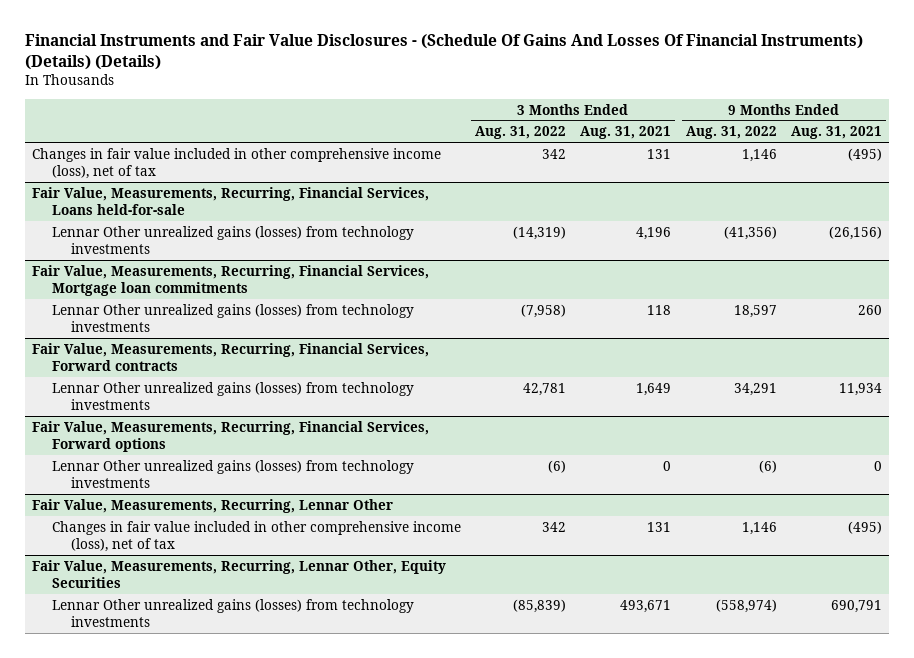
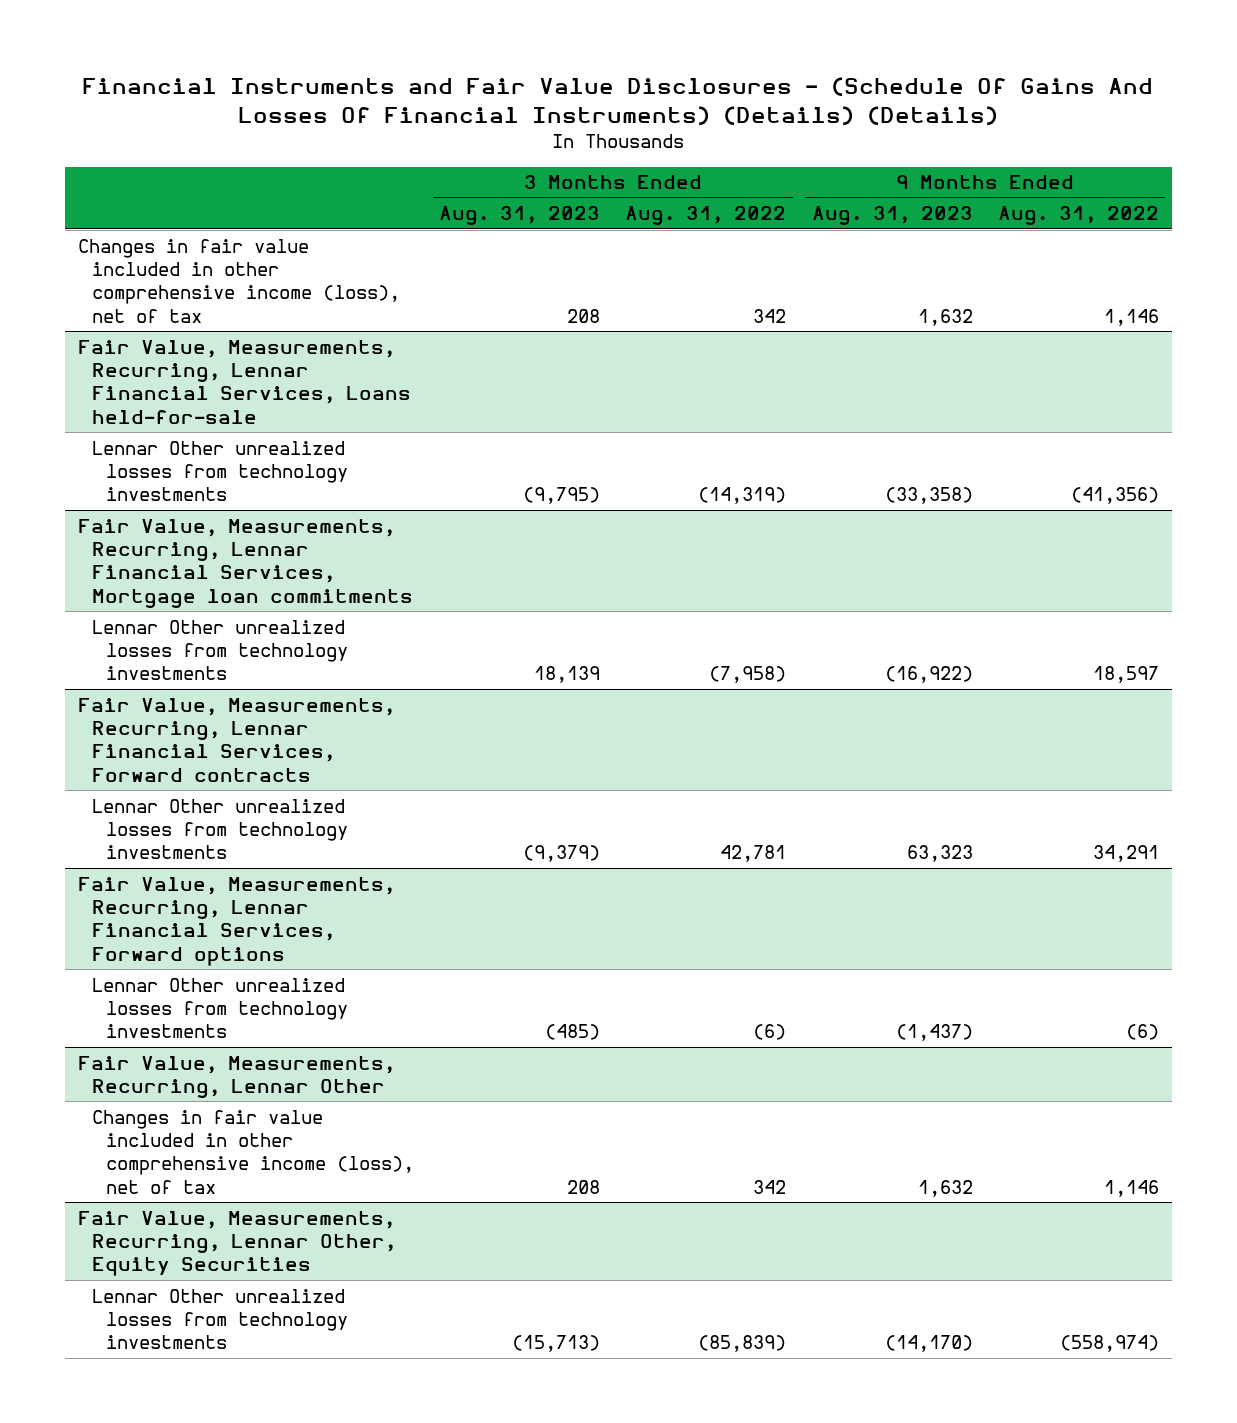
[580,126,672,140] Aug. 31, 2021 -> none
[791,126,883,140] Aug. 31, 2021 -> none
none -> [439,206,601,226] Aug. 31, 2023
none -> [811,206,973,226] Aug. 31, 2023
[32,186,430,215] Fair Value, Measurements, Recurring, Financial Services, Loans held-for-sale -> [77,339,411,424] Fair Value, Measurements, Recurring, Lennar Financial Services, Loans held-for-sale
[51,225,414,254] Lennar Other unrealized gains (losses) from technology investments -> [91,440,348,502] Lennar Other unrealized losses from technology investments
[32,264,430,296] Fair Value, Measurements, Recurring, Financial Services, Mortgage loan commitments -> [77,518,413,608] Fair Value, Measurements, Recurring, Lennar Financial Services, Mortgage loan commitments
[51,303,414,332] Lennar Other unrealized gains (losses) from technology investments -> [91,619,348,681] Lennar Other unrealized losses from technology investments
[32,342,430,371] Fair Value, Measurements, Recurring, Financial Services, Forward contracts -> [77,697,395,782] Fair Value, Measurements, Recurring, Lennar Financial Services, Forward contracts
[51,381,414,410] Lennar Other unrealized gains (losses) from technology investments -> [91,798,348,860] Lennar Other unrealized losses from technology investments
[32,420,430,452] Fair Value, Measurements, Recurring, Financial Services, Forward options -> [77,876,395,966] Fair Value, Measurements, Recurring, Lennar Financial Services, Forward options
[51,459,414,488] Lennar Other unrealized gains (losses) from technology investments -> [91,977,348,1039] Lennar Other unrealized losses from technology investments
[51,598,414,627] Lennar Other unrealized gains (losses) from technology investments -> [91,1288,348,1350] Lennar Other unrealized losses from technology investments

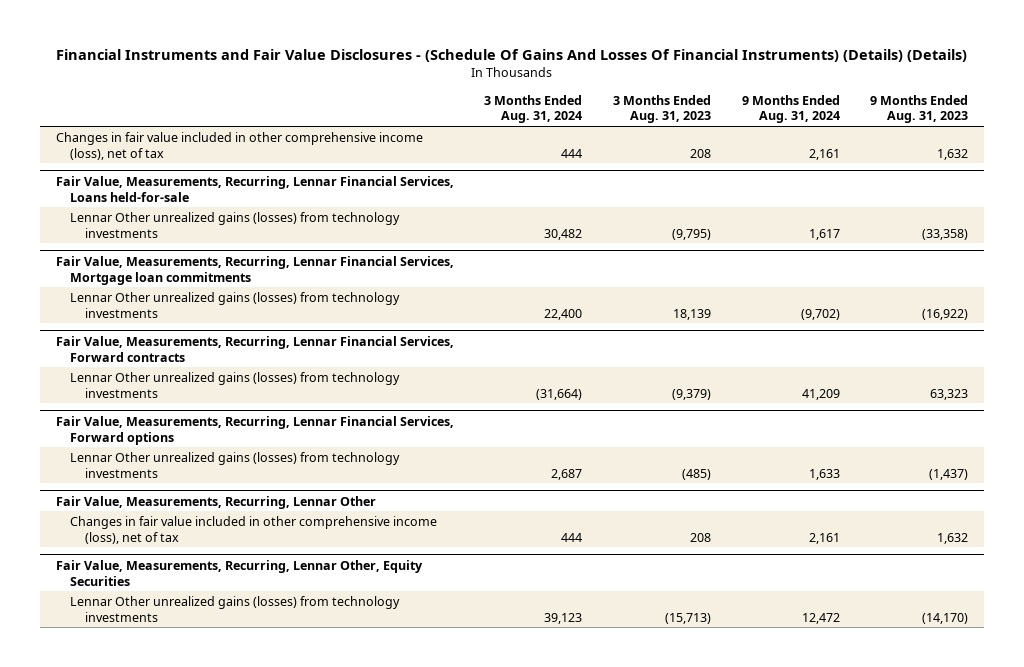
[625,206,787,226] Aug. 31, 2022 -> none
[998,206,1160,226] Aug. 31, 2022 -> none
none -> [484,94,583,124] 3 Months Ended Aug. 31, 2024
none -> [741,94,840,124] 9 Months Ended Aug. 31, 2024
[91,440,348,502] Lennar Other unrealized losses from technology investments -> [70,211,401,238] Lennar Other unrealized gains (losses) from technology investments
[91,619,348,681] Lennar Other unrealized losses from technology investments -> [70,291,401,318] Lennar Other unrealized gains (losses) from technology investments
[91,798,348,860] Lennar Other unrealized losses from technology investments -> [70,371,401,398] Lennar Other unrealized gains (losses) from technology investments
[91,977,348,1039] Lennar Other unrealized losses from technology investments -> [70,451,401,478] Lennar Other unrealized gains (losses) from technology investments
[91,1288,348,1350] Lennar Other unrealized losses from technology investments -> [70,595,401,622] Lennar Other unrealized gains (losses) from technology investments

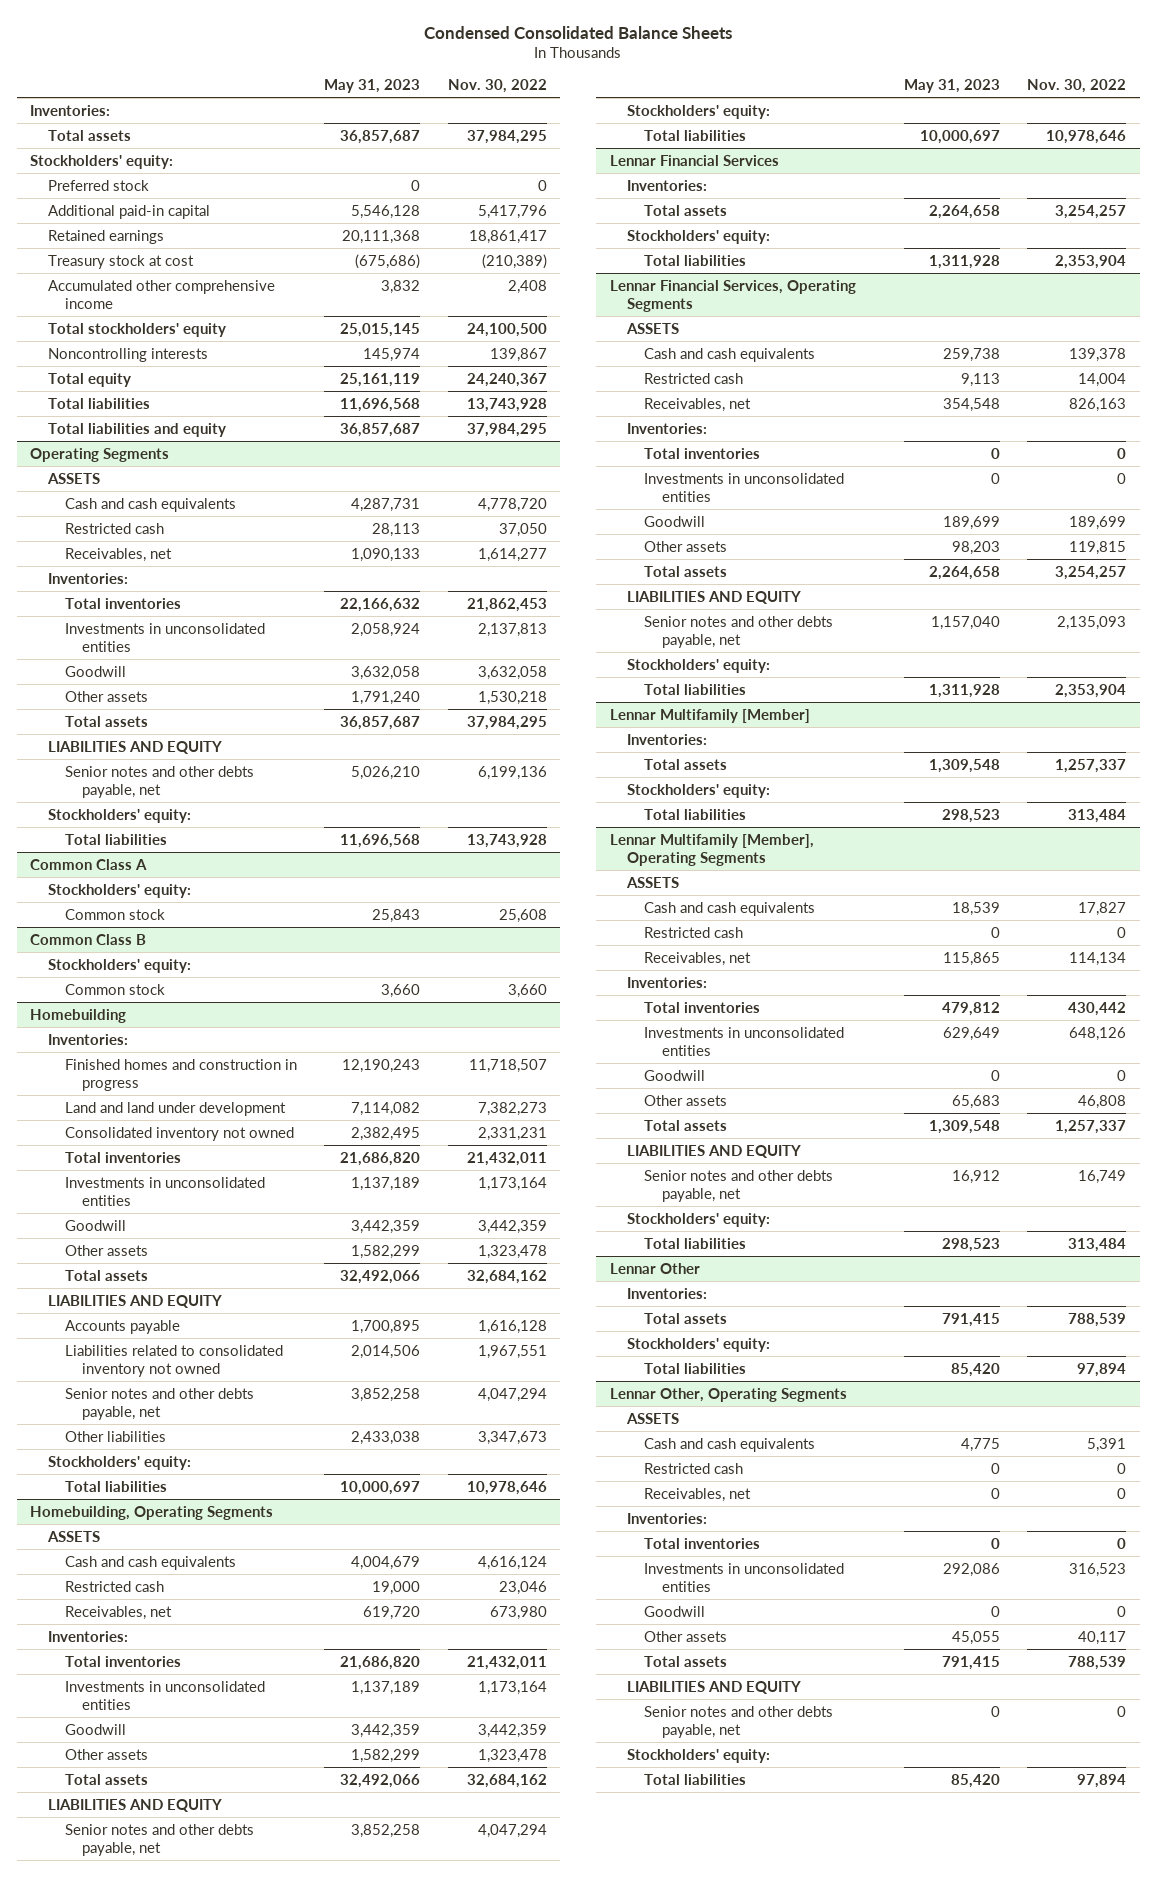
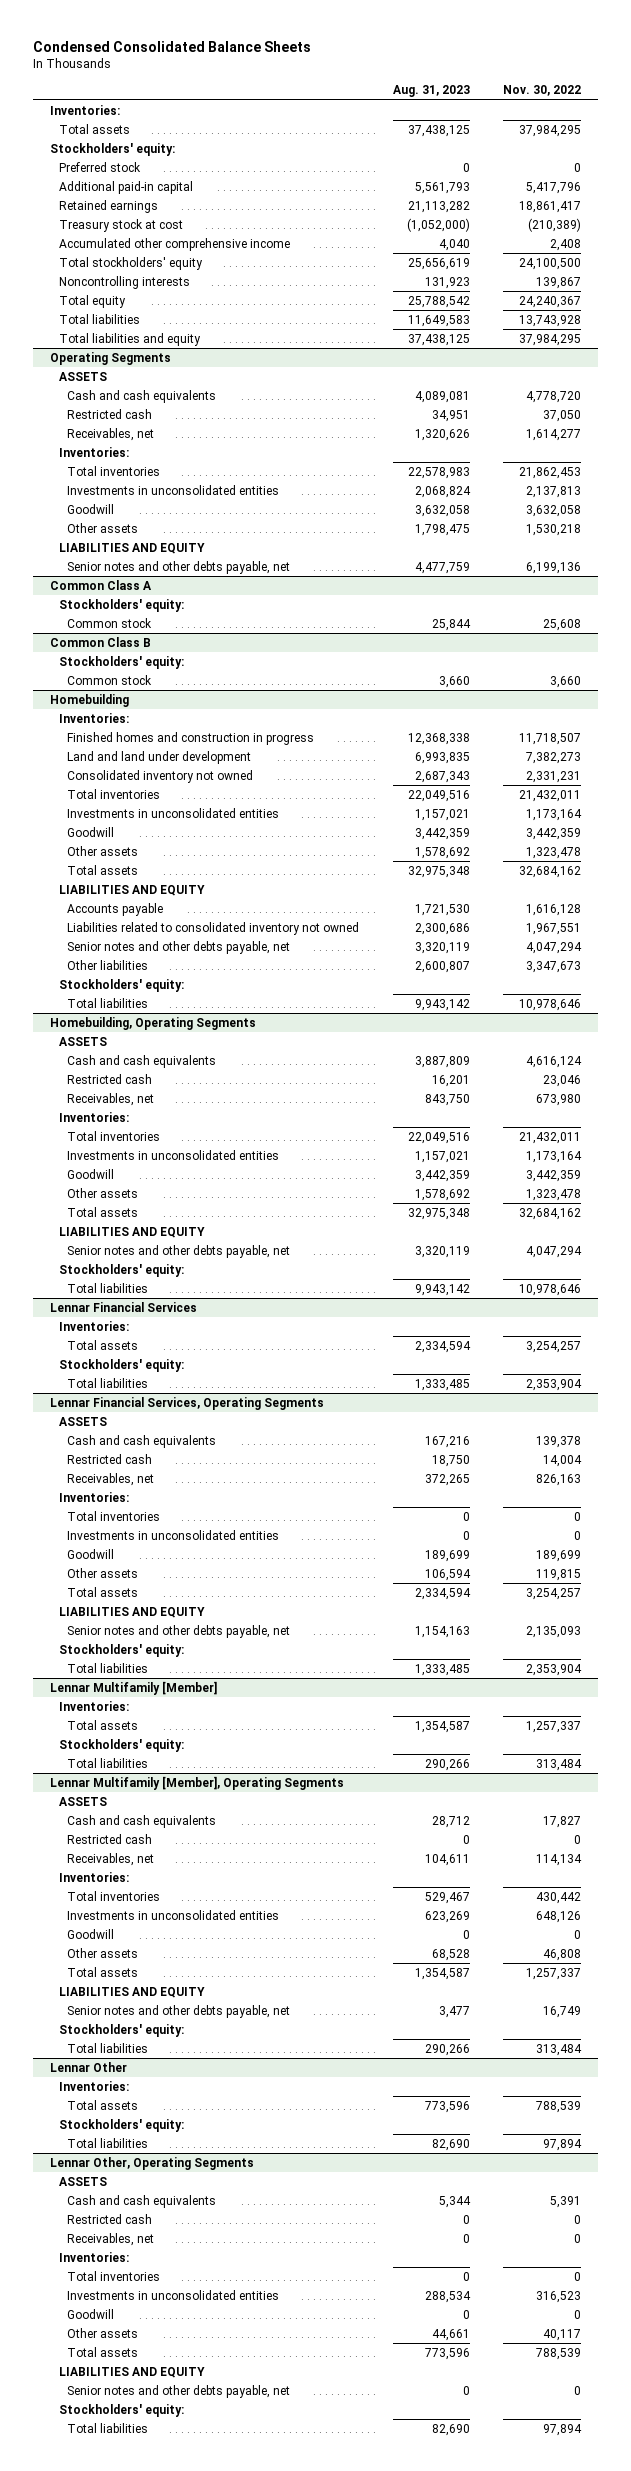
[324,79,421,94] May 31, 2023 -> none
none -> [392,85,470,98] Aug. 31, 2023
[65,715,149,727] Total assets -> none
[47,808,191,823] Stockholders' equity: -> none
[65,833,168,845] Total liabilities -> none

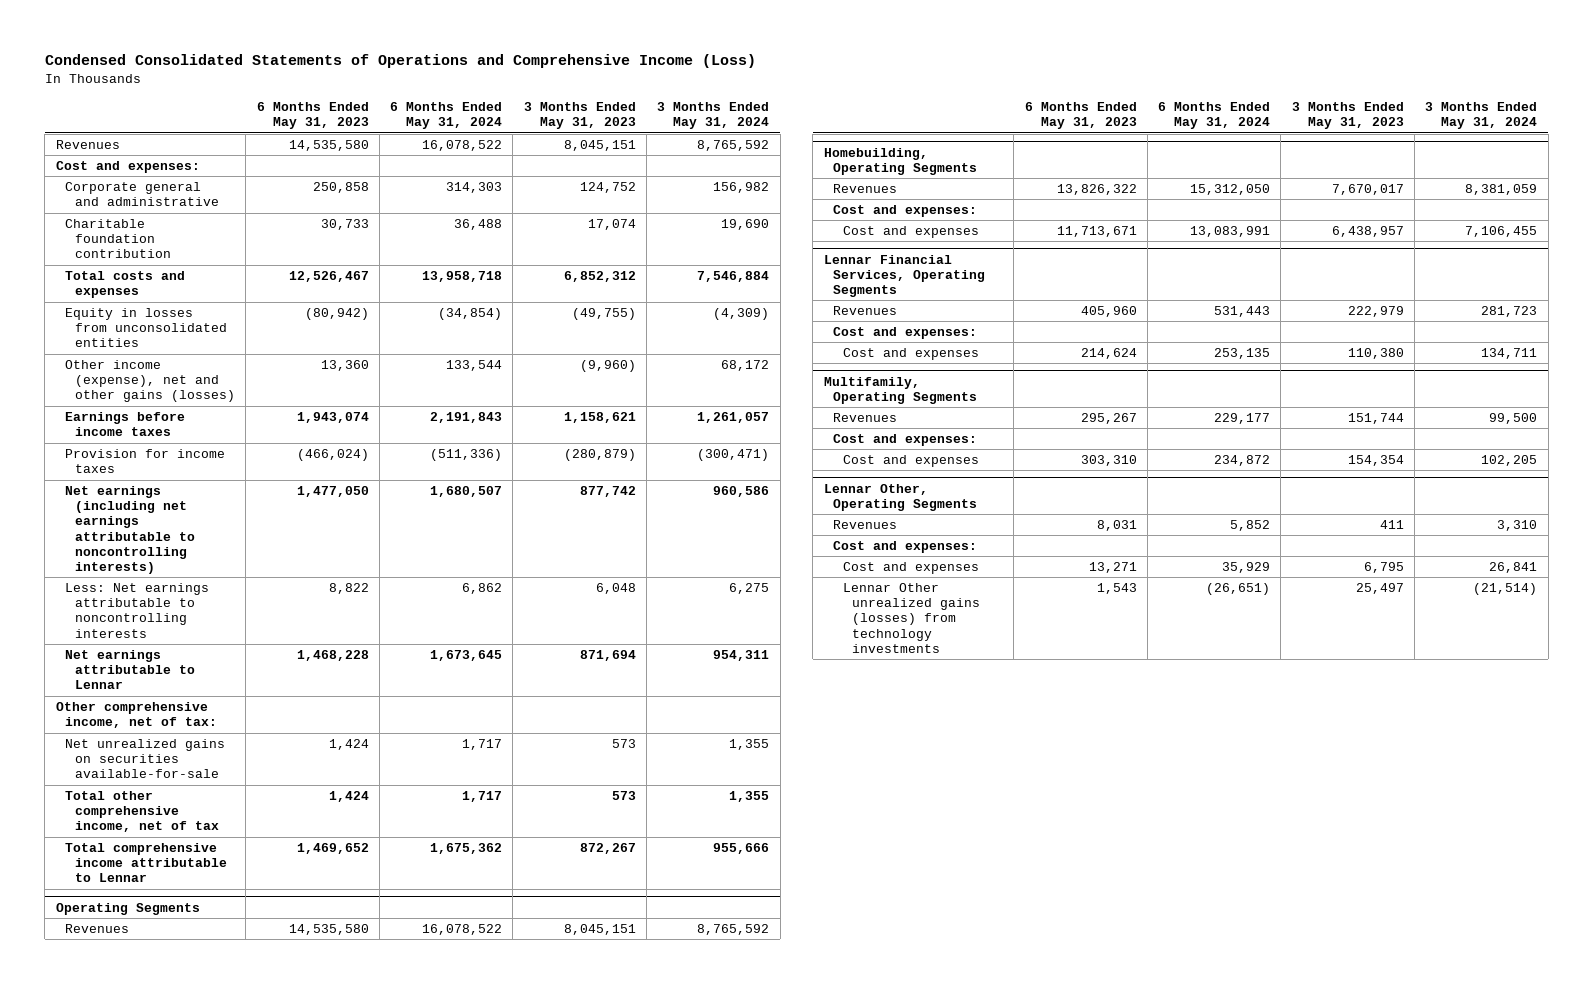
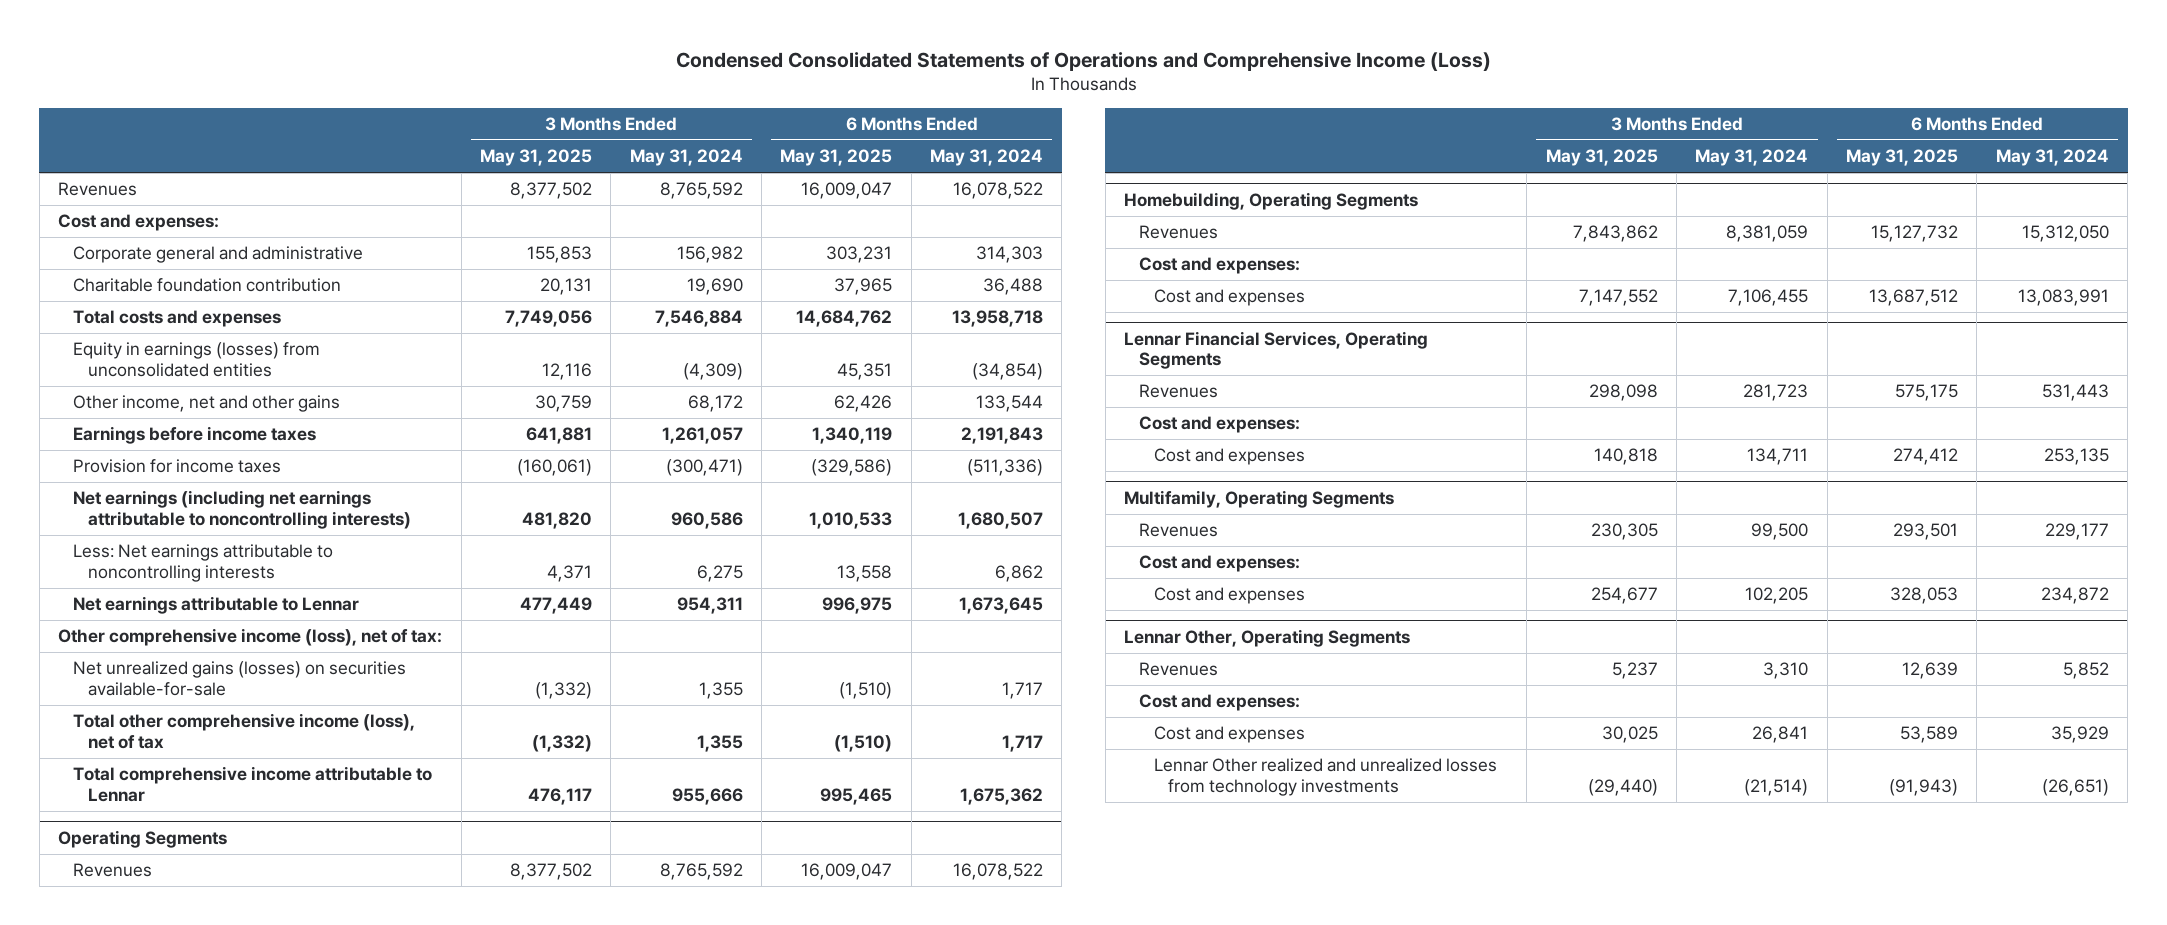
[256,101,369,130] 6 Months Ended May 31, 2023 -> none
[523,101,636,130] 3 Months Ended May 31, 2023 -> none
none -> [479,149,592,167] May 31, 2025
none -> [780,149,893,167] May 31, 2025
[65,307,227,348] Equity in losses from unconsolidated entities -> [72,342,320,377] Equity in earnings (losses) from unconsolidated entities
[65,359,235,403] Other income (expense), net and other gains (losses) -> [72,395,340,413] Other income, net and other gains
[55,701,218,729] Other comprehensive income, net of tax: -> [58,628,443,647] Other comprehensive income (loss), net of tax:
[65,738,226,779] Net unrealized gains on securities available-for-sale -> [72,661,406,696] Net unrealized gains (losses) on securities available-for-sale
[65,790,219,833] Total other comprehensive income, net of tax -> [72,713,415,749] Total other comprehensive income (loss), net of tax
[842,582,981,653] Lennar Other unrealized gains (losses) from technology investments -> [1153,758,1497,796] Lennar Other realized and unrealized losses from technology investments

